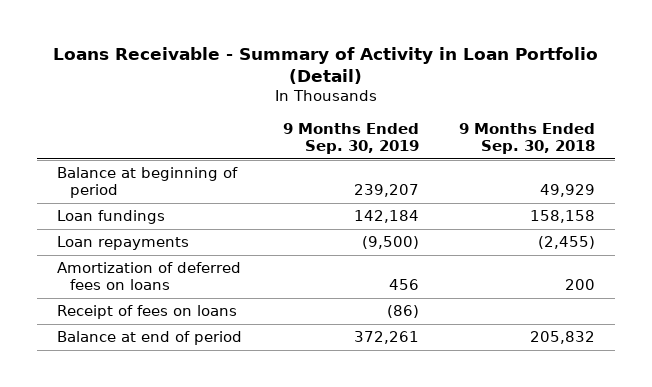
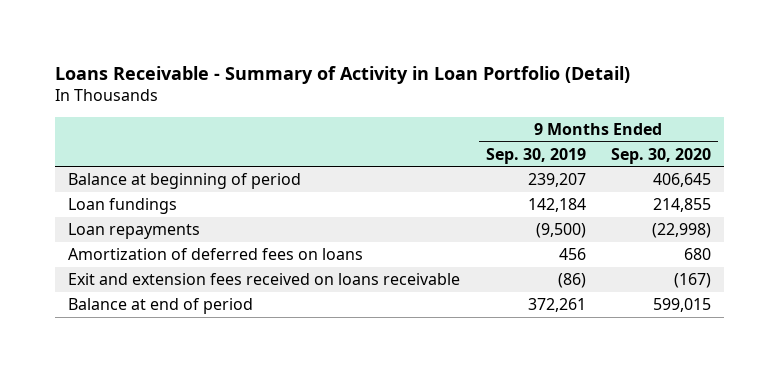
[458,123,595,154] 9 Months Ended Sep. 30, 2018 -> none
none -> [611,147,712,164] Sep. 30, 2020
[57,305,238,320] Receipt of fees on loans -> none
none -> [68,272,461,285] Exit and extension fees received on loans receivable

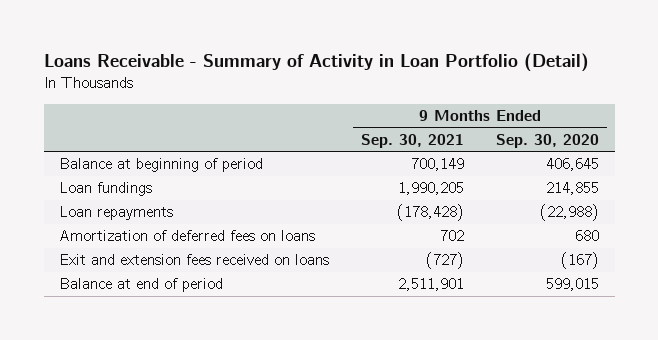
[485,147,586,164] Sep. 30, 2019 -> none
none -> [361,133,465,148] Sep. 30, 2021
[652,222,712,238] (22,998) -> [539,204,599,222] (22,988)
[68,272,461,285] Exit and extension fees received on loans receivable -> [59,254,330,266] Exit and extension fees received on loans

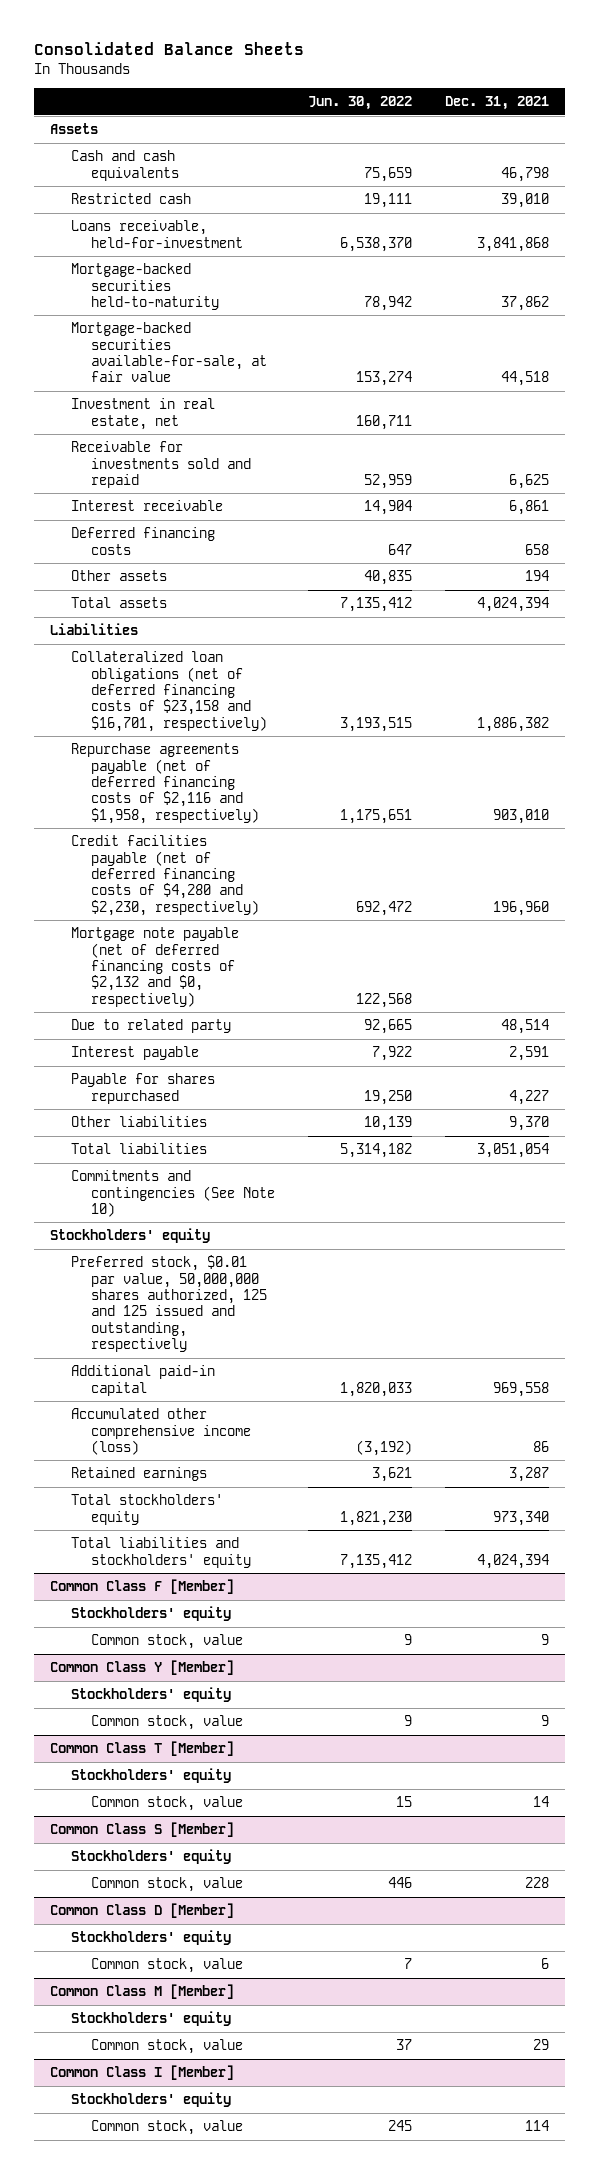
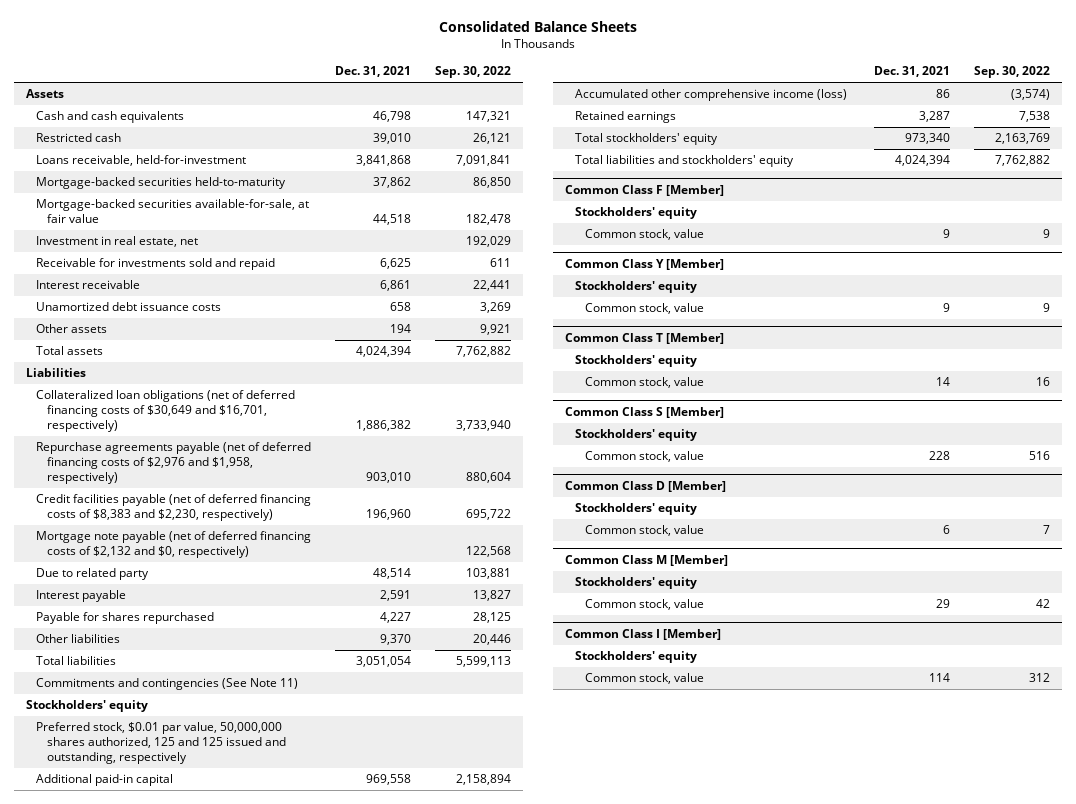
[307,96,412,111] Jun. 30, 2022 -> none
none -> [435,66,512,79] Sep. 30, 2022
[70,527,215,555] Deferred financing costs -> [36,302,222,312] Unamortized debt issuance costs
[70,651,268,732] Collateralized loan obligations (net of deferred financing costs of $23,158 and $16,701, respectively) -> [36,390,296,432] Collateralized loan obligations (net of deferred financing costs of $30,649 and $16,701, respectively)
[70,743,260,824] Repurchase agreements payable (net of deferred financing costs of $2,116 and $1,958, respectively) -> [36,442,312,484] Repurchase agreements payable (net of deferred financing costs of $2,976 and $1,958, respectively)
[70,835,260,916] Credit facilities payable (net of deferred financing costs of $4,280 and $2,230, respectively) -> [36,494,312,521] Credit facilities payable (net of deferred financing costs of $8,383 and $2,230, respectively)
[70,1170,276,1217] Commitments and contingencies (See Note 10) -> [36,678,299,691] Commitments and contingencies (See Note 11)

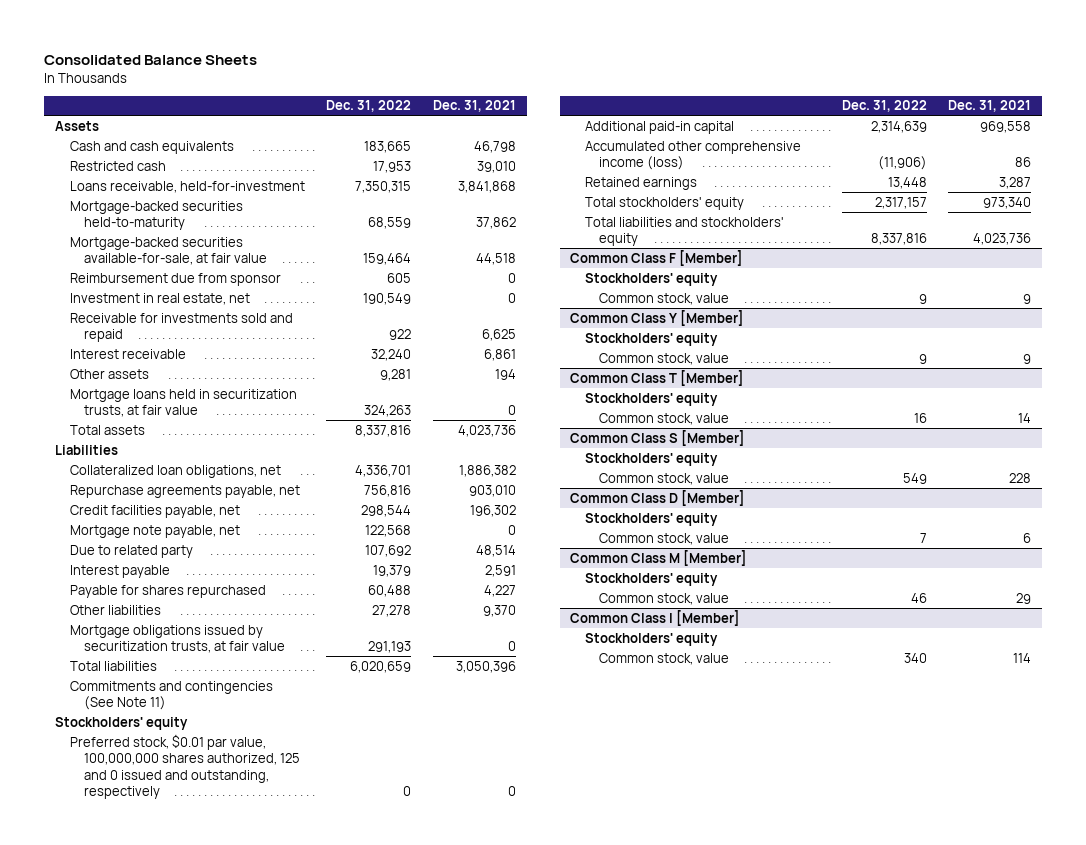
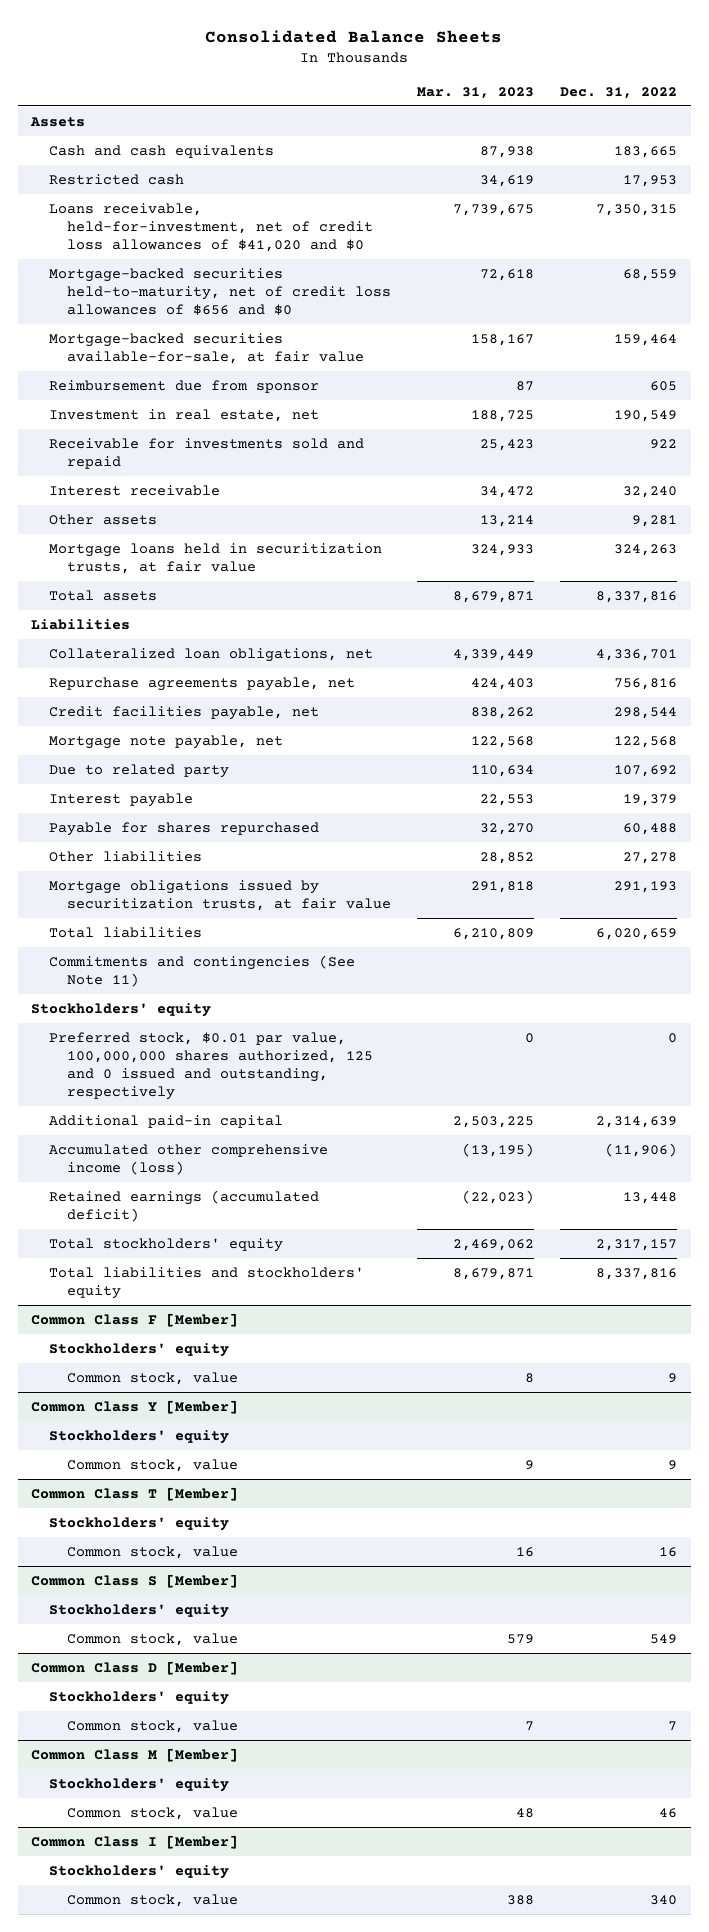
[432,100,516,113] Dec. 31, 2021 -> none
none -> [417,87,535,100] Mar. 31, 2023
[69,180,305,193] Loans receivable, held-for-investment -> [48,202,373,252] Loans receivable, held-for-investment, net of credit loss allowances of $41,020 and $0
[69,200,243,231] Mortgage-backed securities held-to-maturity -> [48,267,391,315] Mortgage-backed securities held-to-maturity, net of credit loss allowances of $656 and $0
[584,176,697,190] Retained earnings -> [48,1189,319,1222] Retained earnings (accumulated deficit)

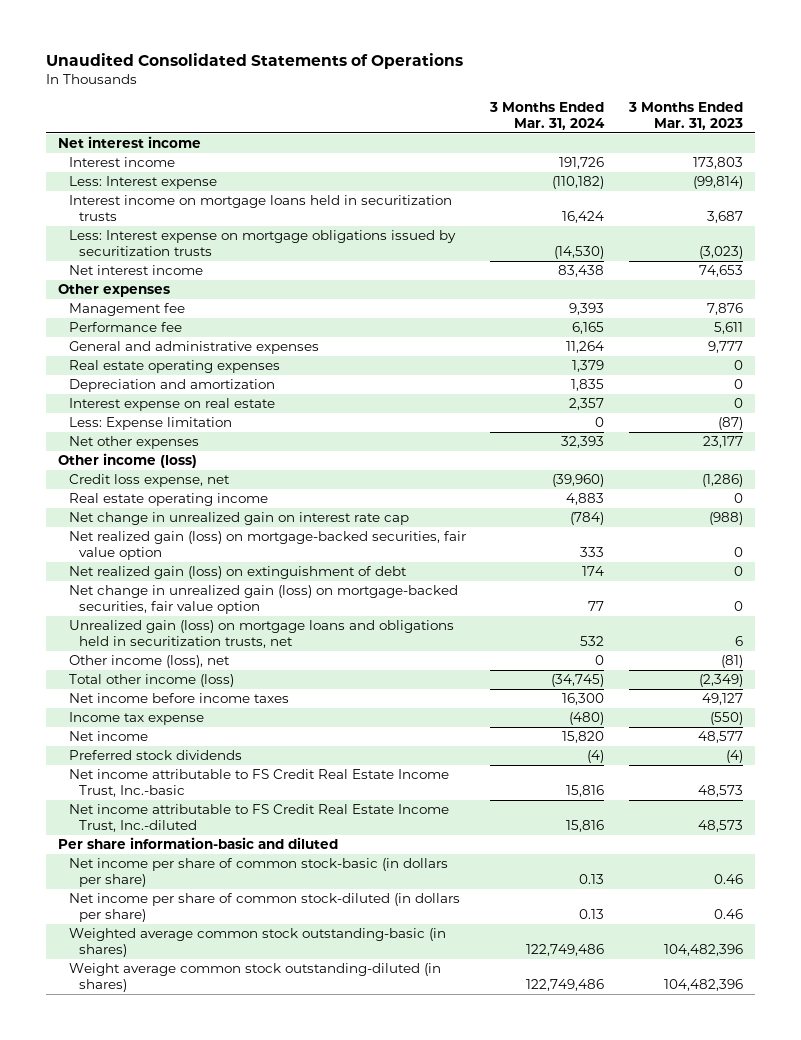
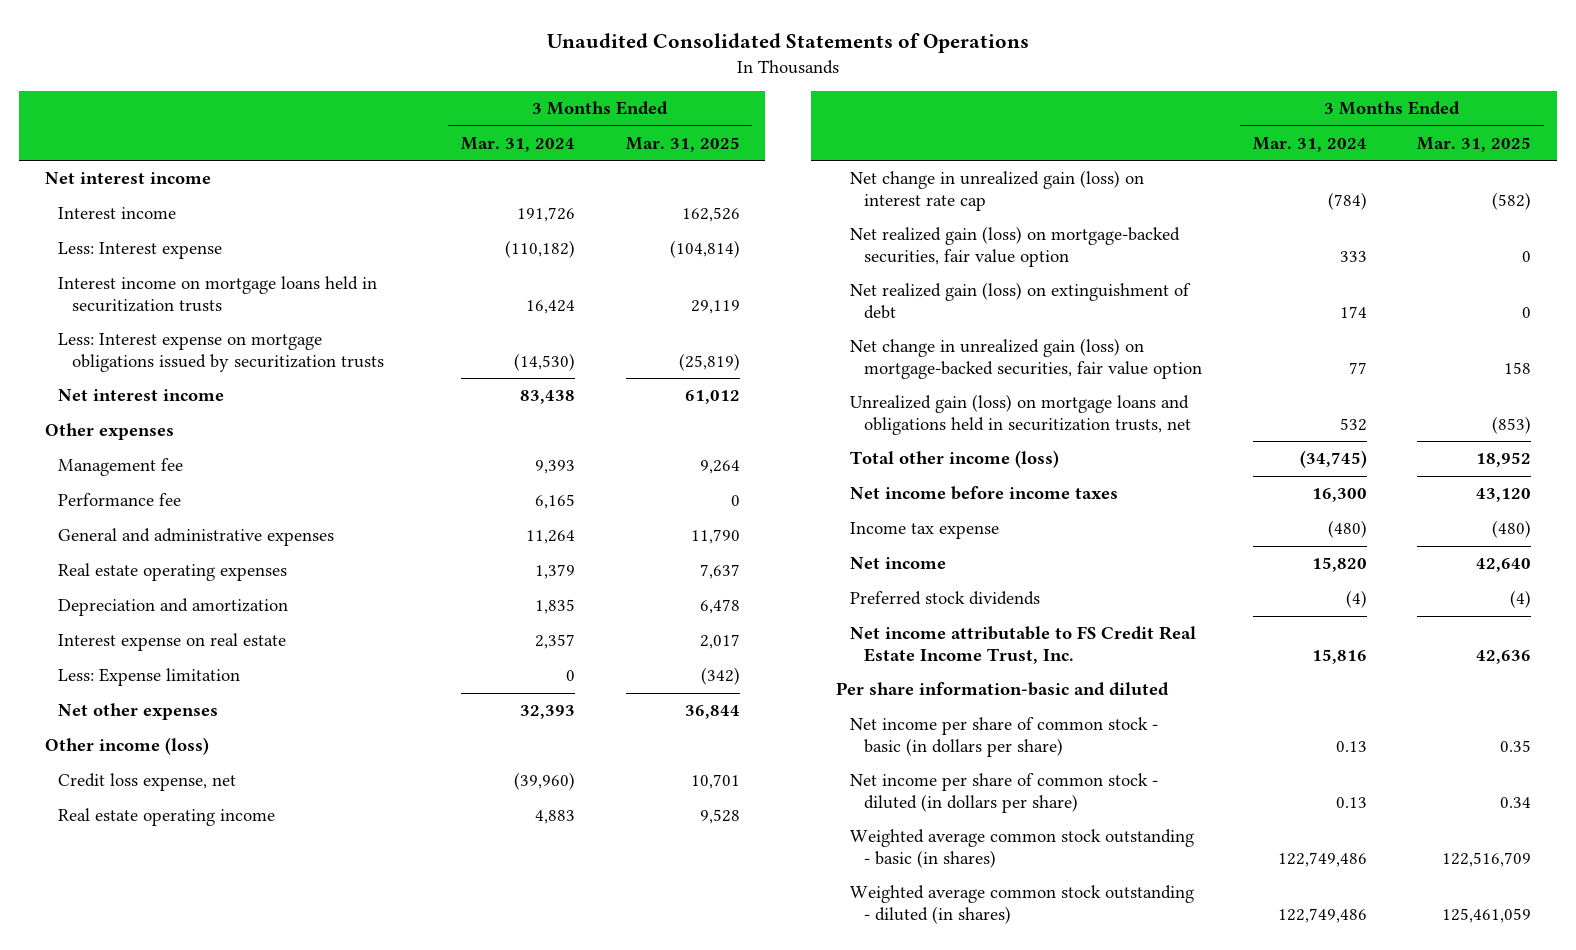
[628,102,744,130] 3 Months Ended Mar. 31, 2023 -> none
none -> [625,137,740,153] Mar. 31, 2025
[68,512,409,526] Net change in unrealized gain on interest rate cap -> [850,170,1145,211] Net change in unrealized gain (loss) on interest rate cap
[68,655,230,669] Other income (loss), net -> none
[68,804,449,833] Net income attributable to FS Credit Real Estate Income Trust, Inc.-diluted -> none
[68,769,449,798] Net income attributable to FS Credit Real Estate Income Trust, Inc.-basic -> [850,626,1197,664] Net income attributable to FS Credit Real Estate Income Trust, Inc.
[68,858,448,888] Net income per share of common stock-basic (in dollars per share) -> [850,717,1159,757] Net income per share of common stock - basic (in dollars per share)
[68,893,460,923] Net income per share of common stock-diluted (in dollars per share) -> [850,773,1159,813] Net income per share of common stock - diluted (in dollars per share)
[68,928,446,958] Weighted average common stock outstanding-basic (in shares) -> [850,829,1195,868] Weighted average common stock outstanding - basic (in shares)
[68,963,441,993] Weight average common stock outstanding-diluted (in shares) -> [850,885,1195,924] Weighted average common stock outstanding - diluted (in shares)

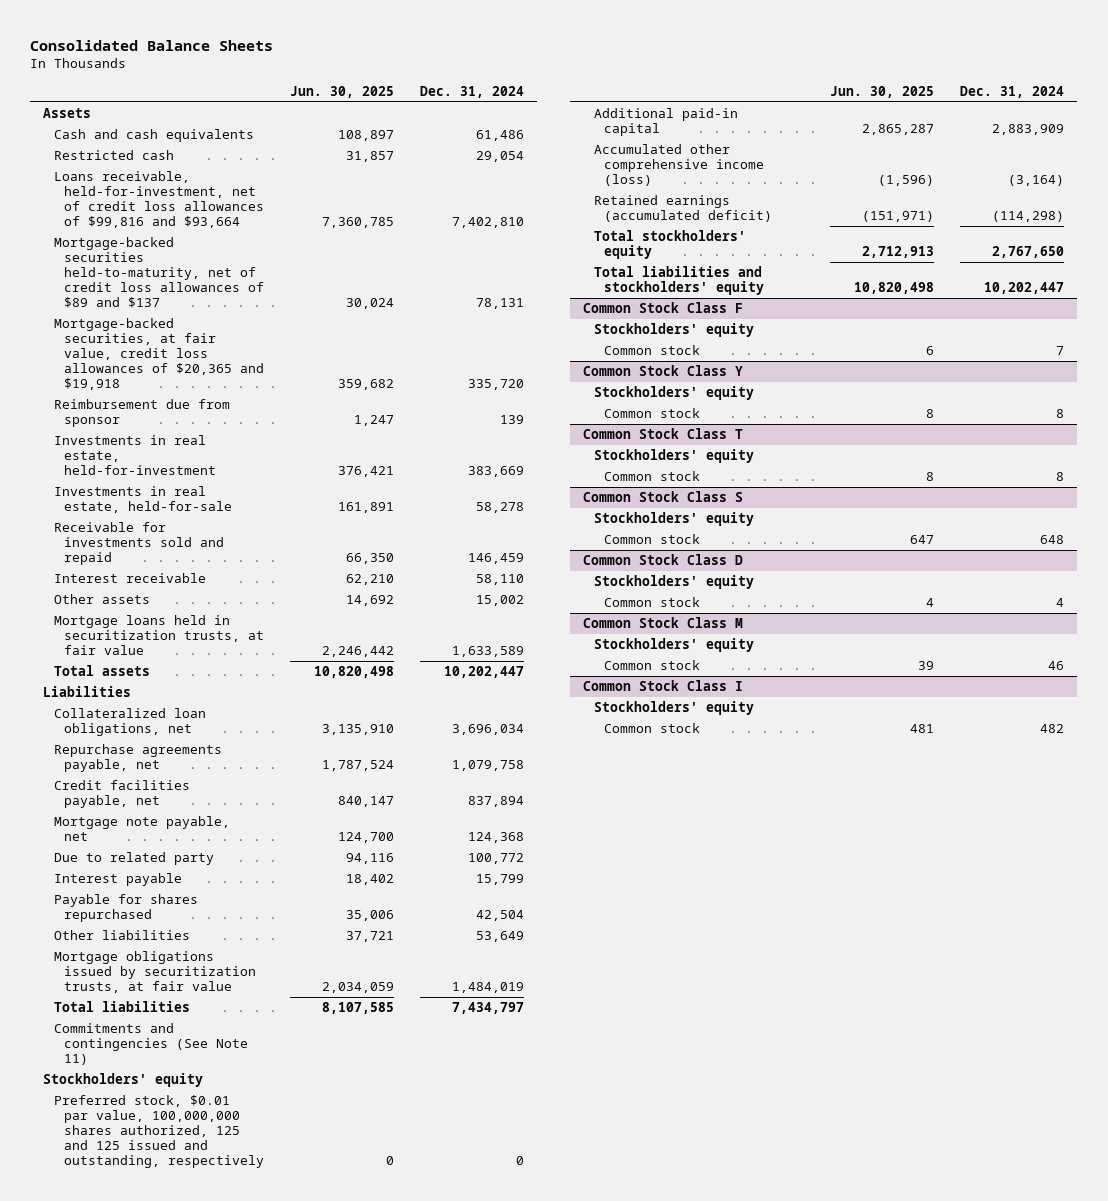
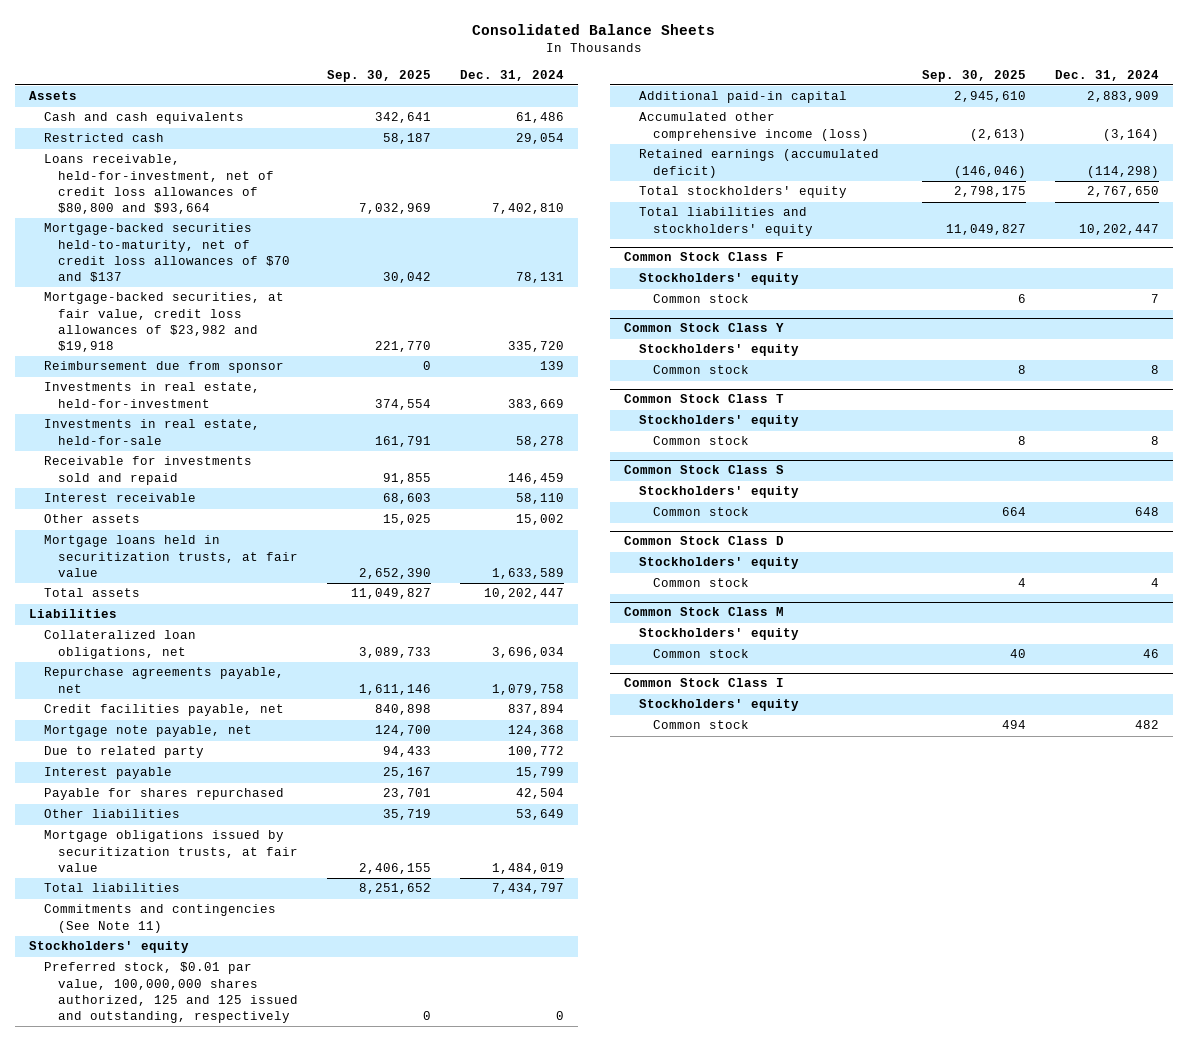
[290,86,395,99] Jun. 30, 2025 -> none
none -> [327,69,432,82] Sep. 30, 2025
[53,170,265,229] Loans receivable, held-for-investment, net of credit loss allowances of $99,816 and $93,664 -> [43,154,275,214] Loans receivable, held-for-investment, net of credit loss allowances of $80,800 and $93,664
[53,236,265,309] Mortgage-backed securities held-to-maturity, net of credit loss allowances of $89 and $137 -> [43,223,291,282] Mortgage-backed securities held-to-maturity, net of credit loss allowances of $70 and $137
[53,317,265,391] Mortgage-backed securities, at fair value, credit loss allowances of $20,365 and $19,918 -> [43,292,284,352] Mortgage-backed securities, at fair value, credit loss allowances of $23,982 and $19,918

